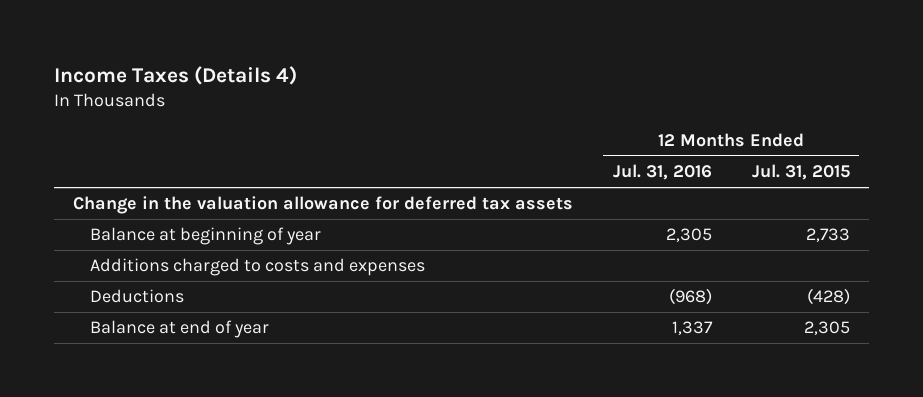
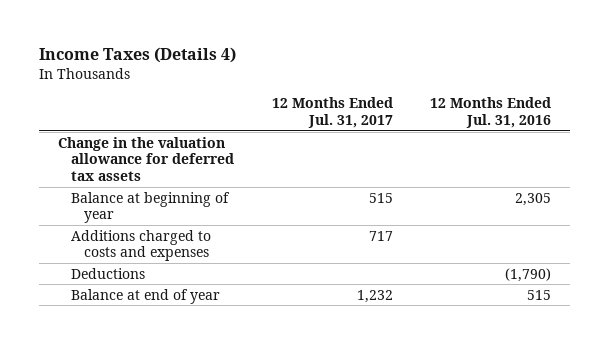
[751,164,850,181] Jul. 31, 2015 -> none
none -> [271,97,393,129] 12 Months Ended Jul. 31, 2017
[668,288,712,306] (968) -> [505,267,552,282] (1,790)
[671,321,713,336] 1,337 -> [527,289,552,300] 515

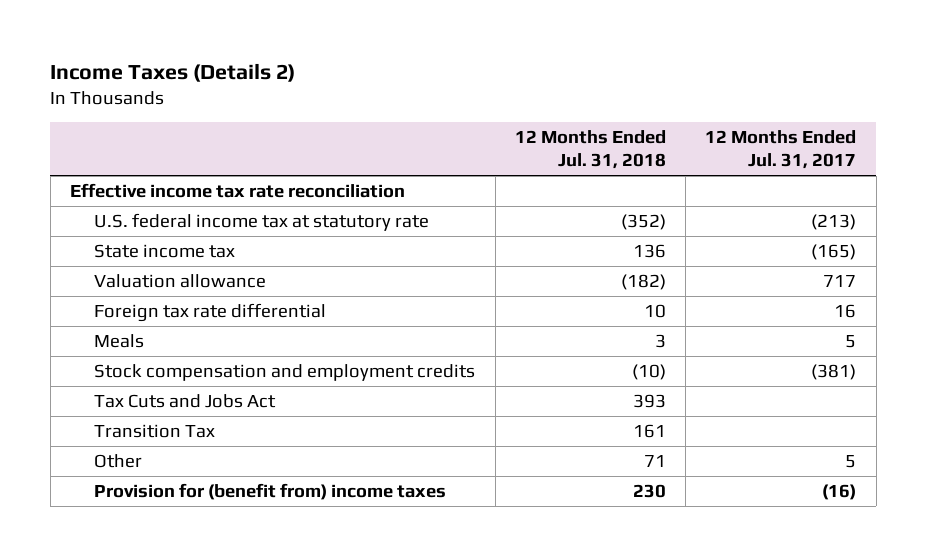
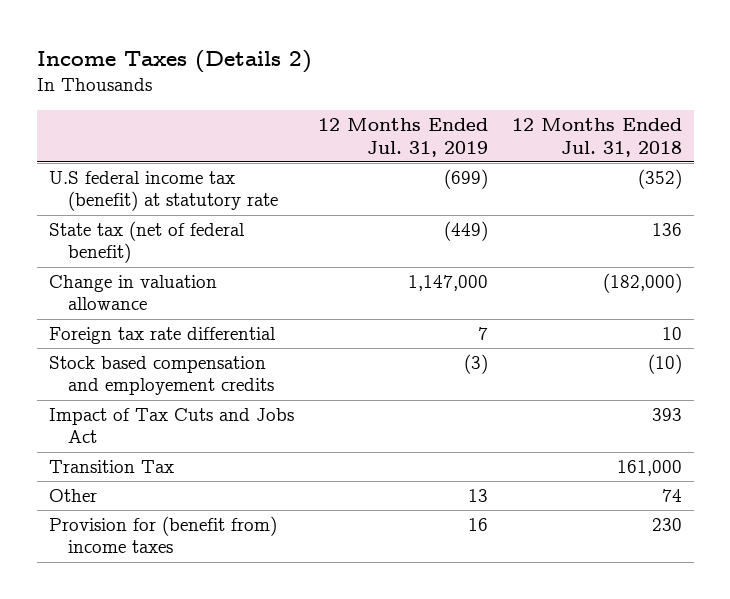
[705,130,857,170] 12 Months Ended Jul. 31, 2017 -> none
none -> [317,118,488,157] 12 Months Ended Jul. 31, 2019
[69,183,405,199] Effective income tax rate reconciliation -> none
[94,213,430,232] U.S. federal income tax at statutory rate -> [48,171,279,212] U.S federal income tax (benefit) at statutory rate
[94,244,236,259] State income tax -> [48,221,245,264] State tax (net of federal benefit)
[94,274,267,289] Valuation allowance -> [48,275,217,311] Change in valuation allowance
[620,274,666,291] (182) -> [602,273,682,294] (182,000)
[94,334,145,349] Meals -> none
[94,364,476,382] Stock compensation and employment credits -> [48,356,275,396] Stock based compensation and employement credits
[94,394,277,409] Tax Cuts and Jobs Act -> [48,408,294,444] Impact of Tax Cuts and Jobs Act
[632,424,666,439] 161 -> [616,460,682,477] 161,000
[643,455,666,468] 71 -> [661,489,682,503] 74

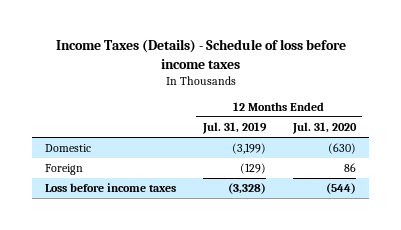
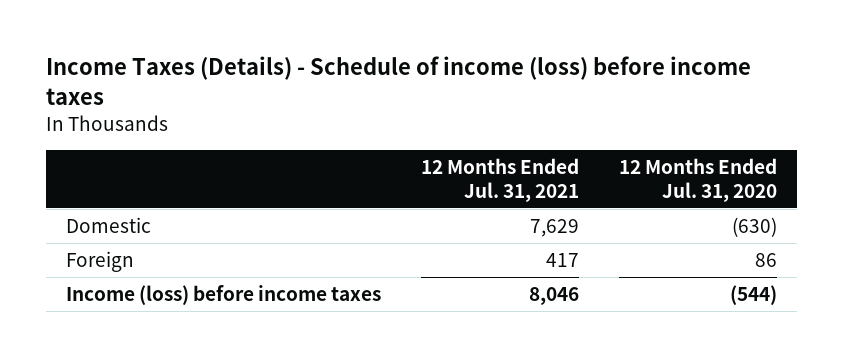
[55,39,346,69] Income Taxes (Details) - Schedule of loss before income taxes -> [45,56,751,105] Income Taxes (Details) - Schedule of income (loss) before income taxes
[202,121,268,134] Jul. 31, 2019 -> none
none -> [421,157,580,202] 12 Months Ended Jul. 31, 2021
[45,183,177,193] Loss before income taxes -> [65,284,381,305] Income (loss) before income taxes

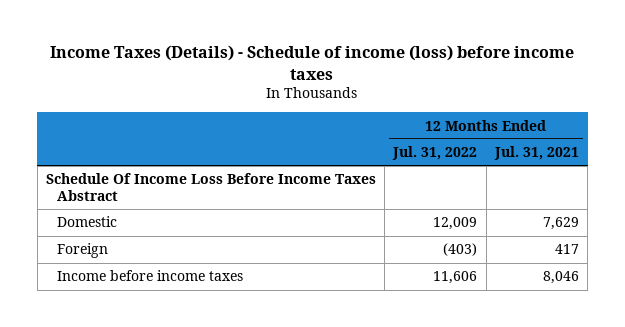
[619,157,778,202] 12 Months Ended Jul. 31, 2020 -> none
none -> [392,146,478,161] Jul. 31, 2022
none -> [45,173,376,201] Schedule Of Income Loss Before Income Taxes Abstract
[65,284,381,305] Income (loss) before income taxes -> [56,270,243,282] Income before income taxes

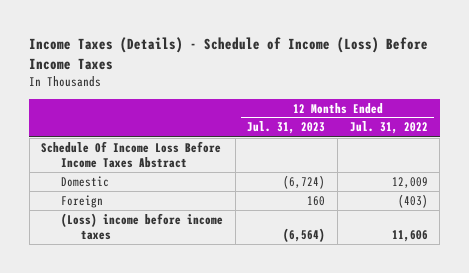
[50,45,575,80] Income Taxes (Details) - Schedule of income (loss) before income taxes -> [29,37,429,70] Income Taxes (Details) - Schedule of Income (Loss) Before Income Taxes
[494,146,580,161] Jul. 31, 2021 -> none
none -> [247,121,326,135] Jul. 31, 2023
[56,270,243,282] Income before income taxes -> [61,212,224,241] (Loss) income before income taxes

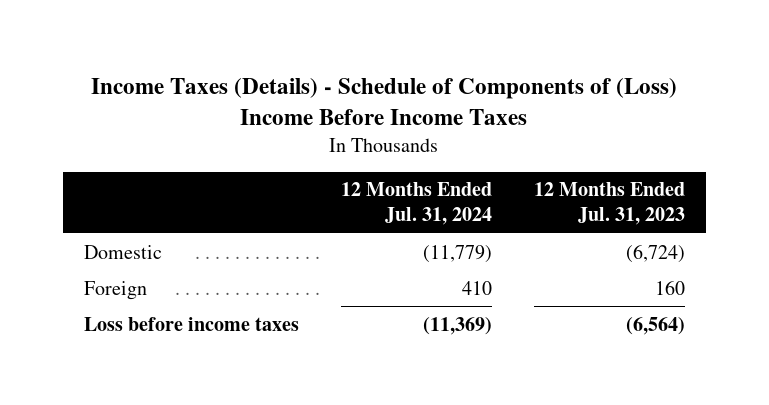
[29,37,429,70] Income Taxes (Details) - Schedule of Income (Loss) Before Income Taxes -> [91,77,678,125] Income Taxes (Details) - Schedule of Components of (Loss) Income Before Income Taxes
[349,121,428,135] Jul. 31, 2022 -> none
none -> [340,182,492,226] 12 Months Ended Jul. 31, 2024
[41,140,222,169] Schedule Of Income Loss Before Income Taxes Abstract -> none
[61,212,224,241] (Loss) income before income taxes -> [84,316,300,331] Loss before income taxes

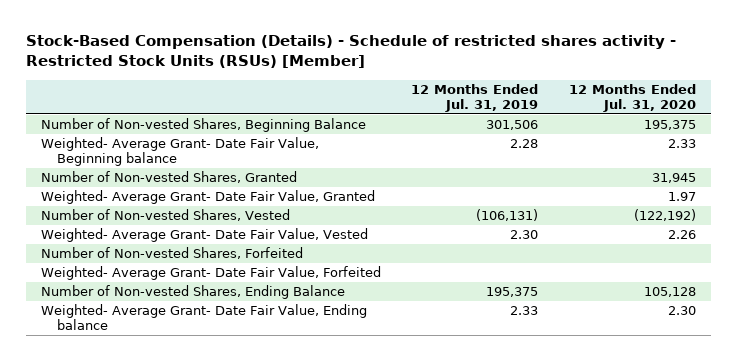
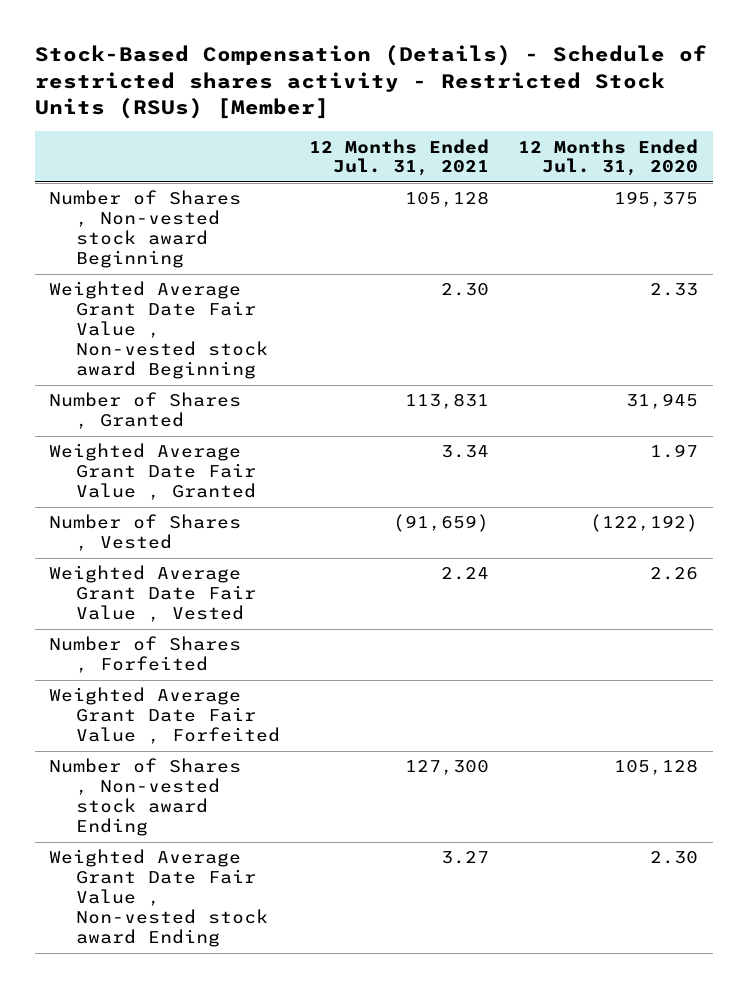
[411,83,539,113] 12 Months Ended Jul. 31, 2019 -> none
none -> [309,138,490,177] 12 Months Ended Jul. 31, 2021
[40,118,366,133] Number of Non-vested Shares, Beginning Balance -> [49,190,242,269] Number of Shares , Non-vested stock award Beginning
[40,137,319,167] Weighted- Average Grant- Date Fair Value, Beginning balance -> [49,281,269,380] Weighted Average Grant Date Fair Value , Non-vested stock award Beginning
[40,171,297,184] Number of Non-vested Shares, Granted -> [49,392,242,430] Number of Shares , Granted
[40,190,375,205] Weighted- Average Grant- Date Fair Value, Granted -> [49,443,257,501] Weighted Average Grant Date Fair Value , Granted
[40,209,290,222] Number of Non-vested Shares, Vested -> [49,514,242,552] Number of Shares , Vested
[40,228,368,243] Weighted- Average Grant- Date Fair Value, Vested -> [49,565,257,623] Weighted Average Grant Date Fair Value , Vested
[40,247,303,260] Number of Non-vested Shares, Forfeited -> [49,636,242,674] Number of Shares , Forfeited
[40,266,381,281] Weighted- Average Grant- Date Fair Value, Forfeited -> [49,687,281,745] Weighted Average Grant Date Fair Value , Forfeited
[40,285,345,300] Number of Non-vested Shares, Ending Balance -> [49,758,242,837] Number of Shares , Non-vested stock award Ending
[40,304,367,331] Weighted- Average Grant- Date Fair Value, Ending balance -> [49,849,269,948] Weighted Average Grant Date Fair Value , Non-vested stock award Ending

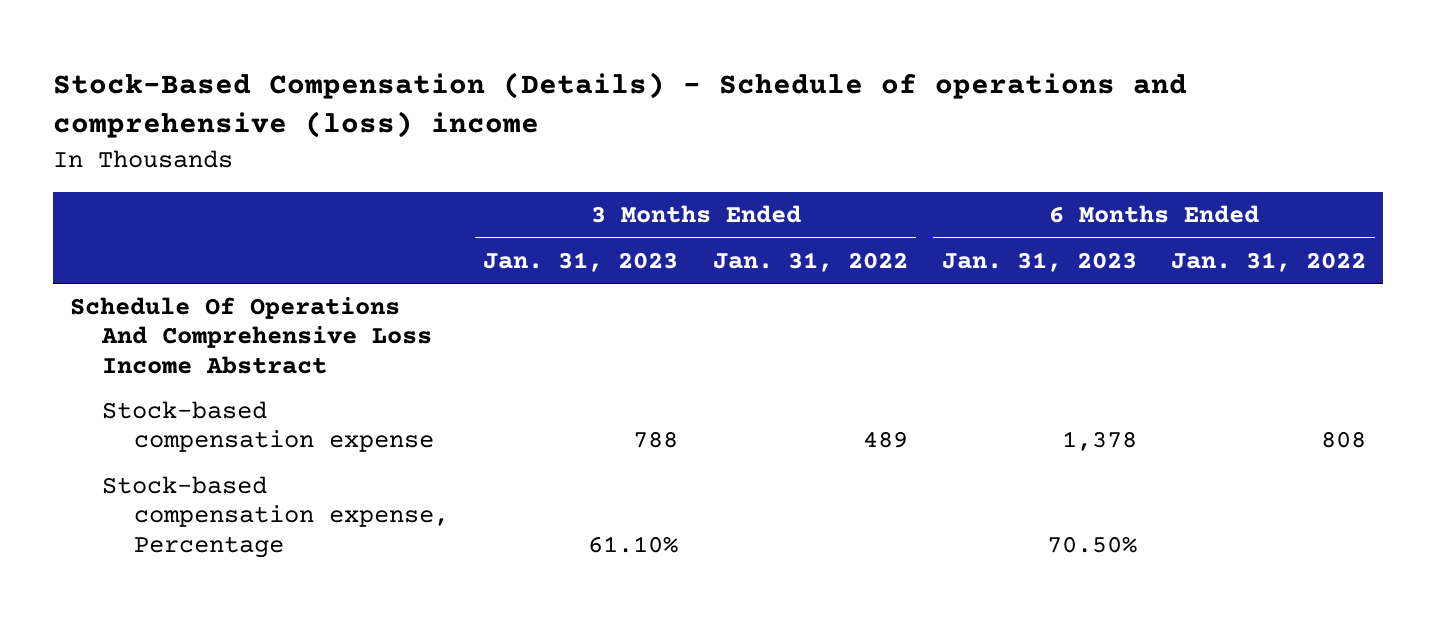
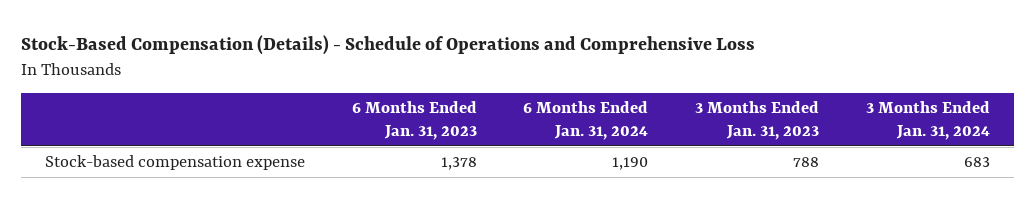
[53,71,1188,139] Stock-Based Compensation (Details) - Schedule of operations and comprehensive (loss) income -> [21,34,756,55] Stock-Based Compensation (Details) - Schedule of Operations and Comprehensive Loss
[712,251,908,272] Jan. 31, 2022 -> none
[1171,251,1367,272] Jan. 31, 2022 -> none
none -> [523,101,649,141] 6 Months Ended Jan. 31, 2024
none -> [866,101,991,141] 3 Months Ended Jan. 31, 2024
[70,297,433,374] Schedule Of Operations And Comprehensive Loss Income Abstract -> none
[102,476,450,558] Stock-based compensation expense, Percentage -> none

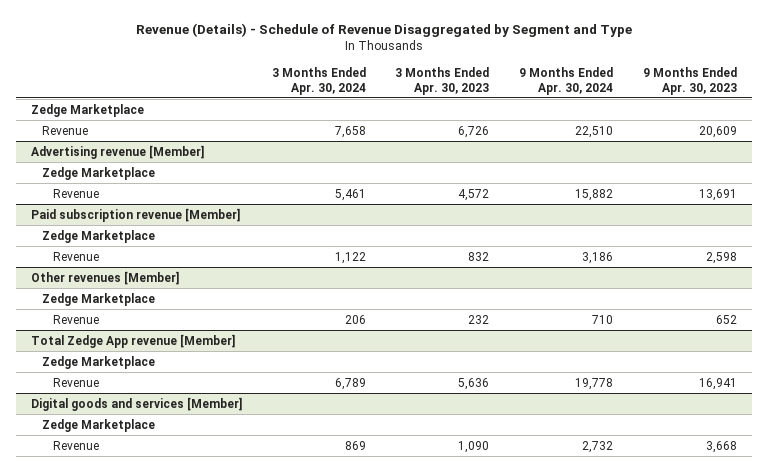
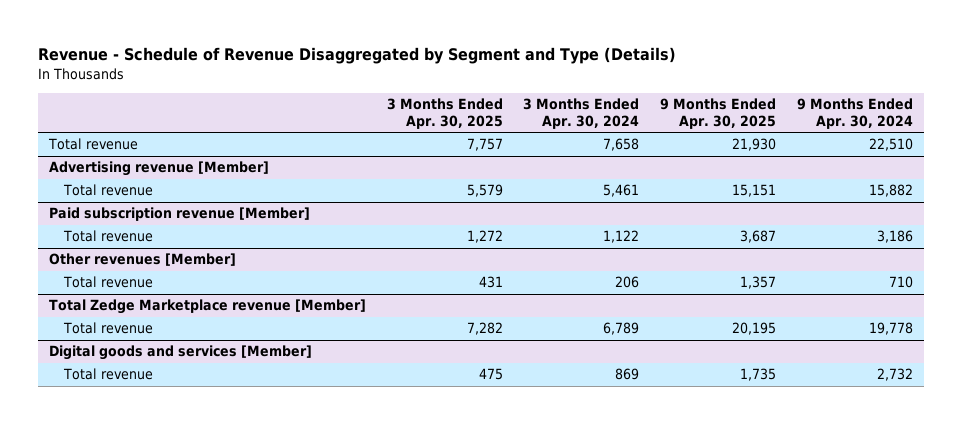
[135,23,632,38] Revenue (Details) - Schedule of Revenue Disaggregated by Segment and Type -> [38,46,677,64] Revenue - Schedule of Revenue Disaggregated by Segment and Type (Details)
[395,66,490,95] 3 Months Ended Apr. 30, 2023 -> none
[643,66,738,95] 9 Months Ended Apr. 30, 2023 -> none
none -> [386,98,503,129] 3 Months Ended Apr. 30, 2025
none -> [660,98,777,129] 9 Months Ended Apr. 30, 2025
[30,103,144,117] Zedge Marketplace -> none
[41,125,88,135] Revenue -> [47,138,138,151] Total revenue
[41,166,155,180] Zedge Marketplace -> none
[53,188,100,198] Revenue -> [62,184,153,197] Total revenue
[41,229,155,243] Zedge Marketplace -> none
[53,251,100,261] Revenue -> [62,230,153,243] Total revenue
[41,292,155,306] Zedge Marketplace -> none
[41,355,155,369] Zedge Marketplace -> none
[53,314,100,324] Revenue -> [62,276,153,289] Total revenue
[30,333,235,348] Total Zedge App revenue [Member] -> [48,299,366,315] Total Zedge Marketplace revenue [Member]
[53,377,100,387] Revenue -> [62,322,153,335] Total revenue
[41,418,155,432] Zedge Marketplace -> none
[53,440,100,450] Revenue -> [62,368,153,381] Total revenue

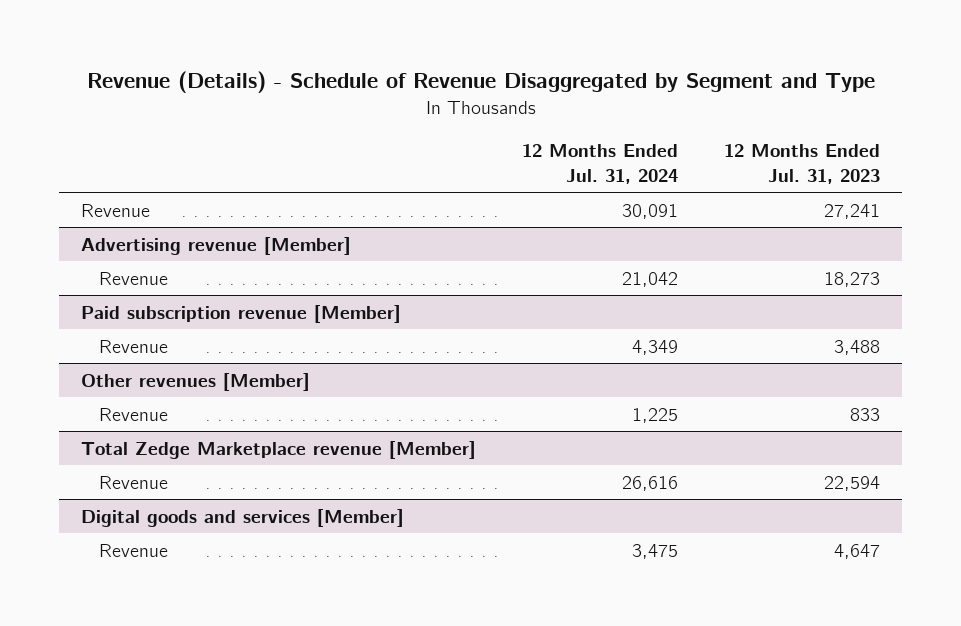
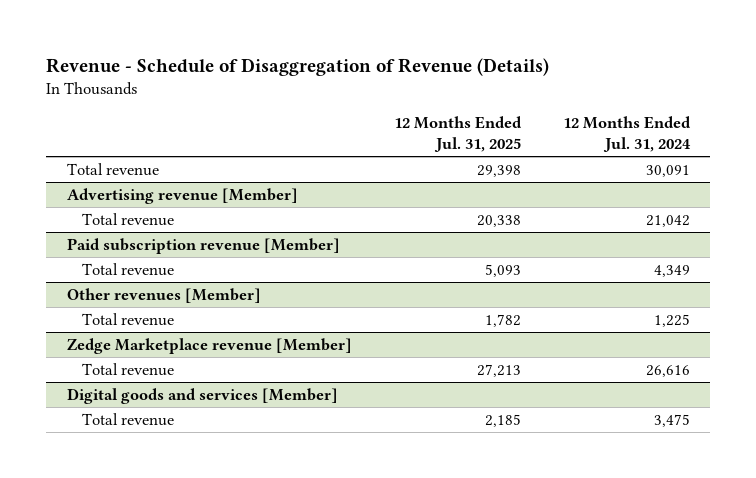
[86,71,875,94] Revenue (Details) - Schedule of Revenue Disaggregated by Segment and Type -> [45,57,549,76] Revenue - Schedule of Disaggregation of Revenue (Details)
[723,144,880,184] 12 Months Ended Jul. 31, 2023 -> none
none -> [393,116,522,152] 12 Months Ended Jul. 31, 2025
[81,203,151,217] Revenue -> [66,162,159,176] Total revenue
[98,271,168,285] Revenue -> [82,212,175,226] Total revenue
[98,339,168,353] Revenue -> [82,262,175,276] Total revenue
[98,407,168,421] Revenue -> [82,312,175,326] Total revenue
[81,440,477,459] Total Zedge Marketplace revenue [Member] -> [66,337,352,354] Zedge Marketplace revenue [Member]
[98,475,168,489] Revenue -> [82,362,175,376] Total revenue
[98,543,168,557] Revenue -> [82,412,175,426] Total revenue

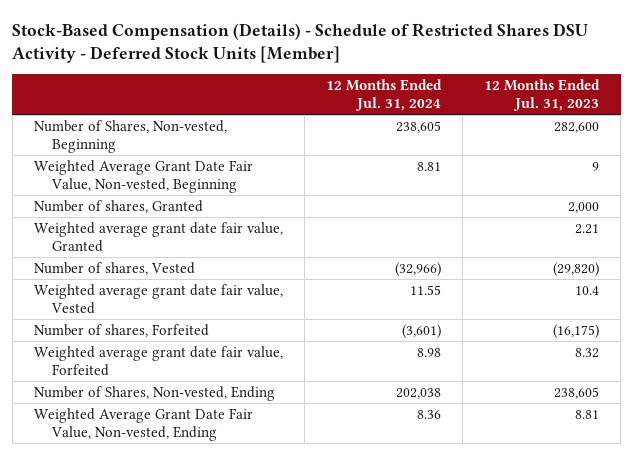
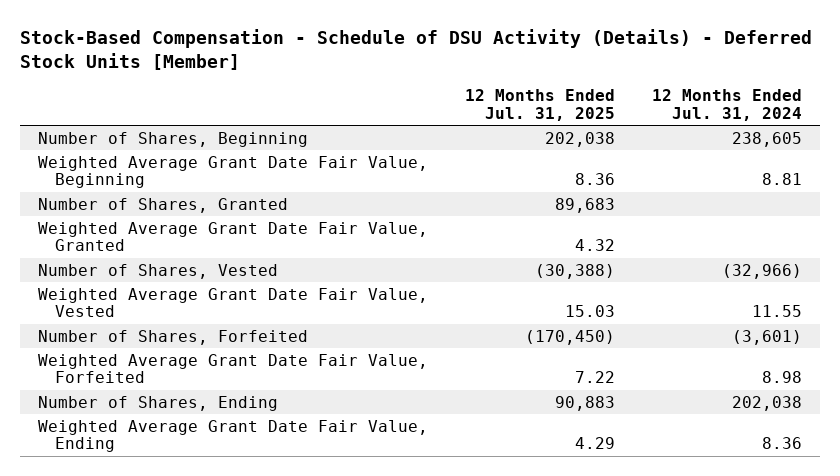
[12,22,589,64] Stock-Based Compensation (Details) - Schedule of Restricted Shares DSU Activity - Deferred Stock Units [Member] -> [20,28,813,70] Stock-Based Compensation - Schedule of DSU Activity (Details) - Deferred Stock Units [Member]
[484,79,601,111] 12 Months Ended Jul. 31, 2023 -> none
none -> [465,88,616,121] 12 Months Ended Jul. 31, 2025
[33,120,227,153] Number of Shares, Non-vested, Beginning -> [38,131,309,147] Number of Shares, Beginning
[33,160,253,193] Weighted Average Grant Date Fair Value, Non-vested, Beginning -> [38,155,429,189] Weighted Average Grant Date Fair Value, Beginning
[33,200,203,214] Number of shares, Granted -> [38,197,289,213] Number of Shares, Granted
[33,222,283,252] Weighted average grant date fair value, Granted -> [38,221,429,252] Weighted Average Grant Date Fair Value, Granted
[33,262,195,276] Number of shares, Vested -> [38,263,279,279] Number of Shares, Vested
[33,284,283,314] Weighted average grant date fair value, Vested -> [38,287,429,318] Weighted Average Grant Date Fair Value, Vested
[33,324,209,338] Number of shares, Forfeited -> [38,329,309,345] Number of Shares, Forfeited
[33,346,283,376] Weighted average grant date fair value, Forfeited -> [38,353,429,384] Weighted Average Grant Date Fair Value, Forfeited
[33,386,275,402] Number of Shares, Non-vested, Ending -> [38,395,279,411] Number of Shares, Ending
[33,408,253,441] Weighted Average Grant Date Fair Value, Non-vested, Ending -> [38,419,429,453] Weighted Average Grant Date Fair Value, Ending

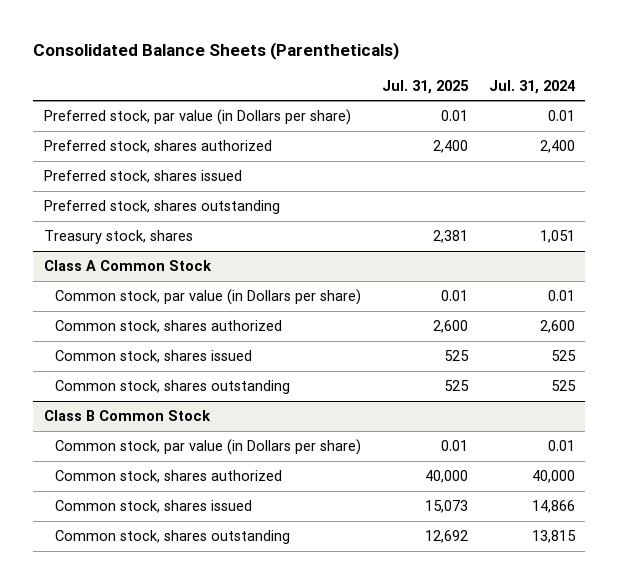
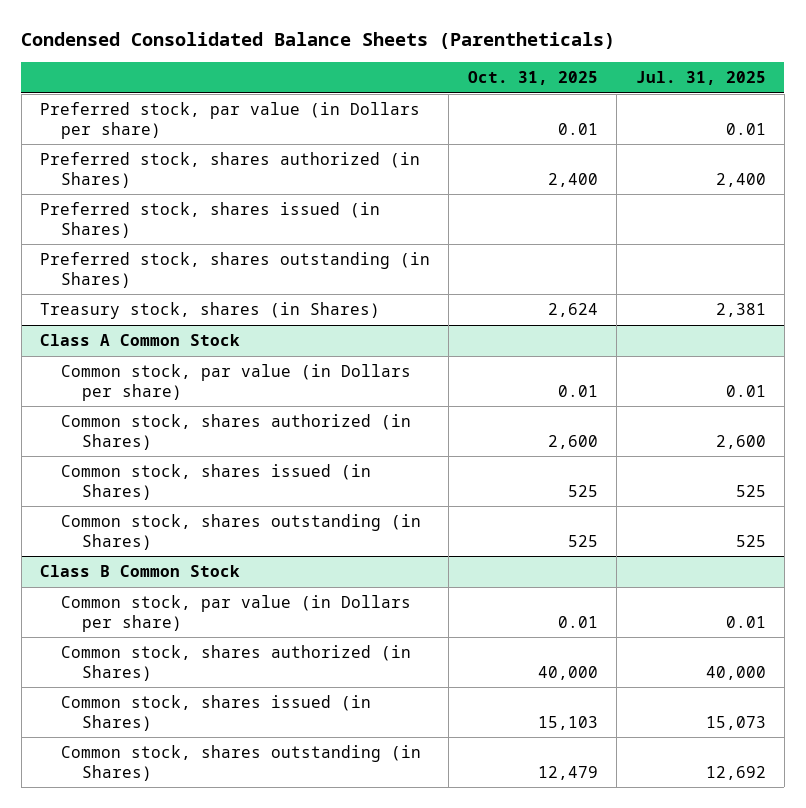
[33,42,400,61] Consolidated Balance Sheets (Parentheticals) -> [21,32,616,50] Condensed Consolidated Balance Sheets (Parentheticals)
[488,79,575,94] Jul. 31, 2024 -> none
none -> [467,71,598,86] Oct. 31, 2025
[43,140,272,154] Preferred stock, shares authorized -> [40,152,421,188] Preferred stock, shares authorized (in Shares)
[43,170,242,184] Preferred stock, shares issued -> [40,202,381,238] Preferred stock, shares issued (in Shares)
[43,200,280,215] Preferred stock, shares outstanding -> [40,252,431,288] Preferred stock, shares outstanding (in Shares)
[43,230,193,245] Treasury stock, shares -> [40,302,381,320] Treasury stock, shares (in Shares)
[54,320,282,334] Common stock, shares authorized -> [61,414,412,450] Common stock, shares authorized (in Shares)
[54,350,252,364] Common stock, shares issued -> [61,464,372,500] Common stock, shares issued (in Shares)
[54,380,290,395] Common stock, shares outstanding -> [61,514,422,550] Common stock, shares outstanding (in Shares)
[54,470,282,484] Common stock, shares authorized -> [61,645,412,681] Common stock, shares authorized (in Shares)
[54,500,252,514] Common stock, shares issued -> [61,695,372,731] Common stock, shares issued (in Shares)
[54,530,290,545] Common stock, shares outstanding -> [61,745,422,781] Common stock, shares outstanding (in Shares)

